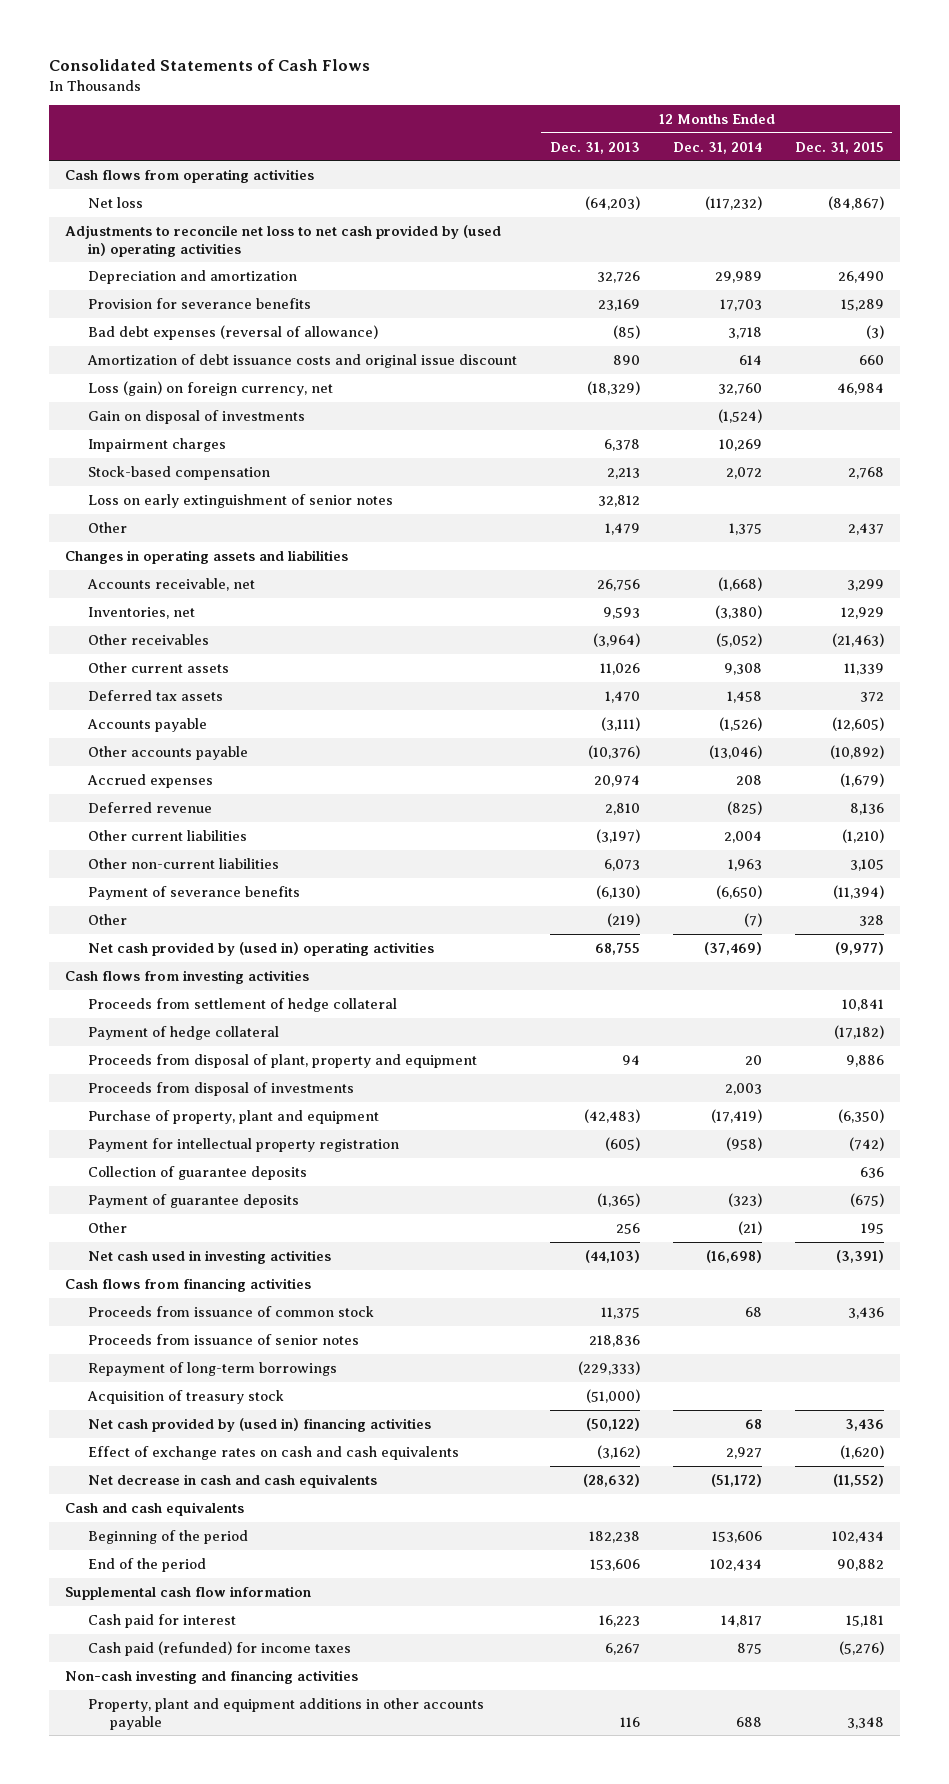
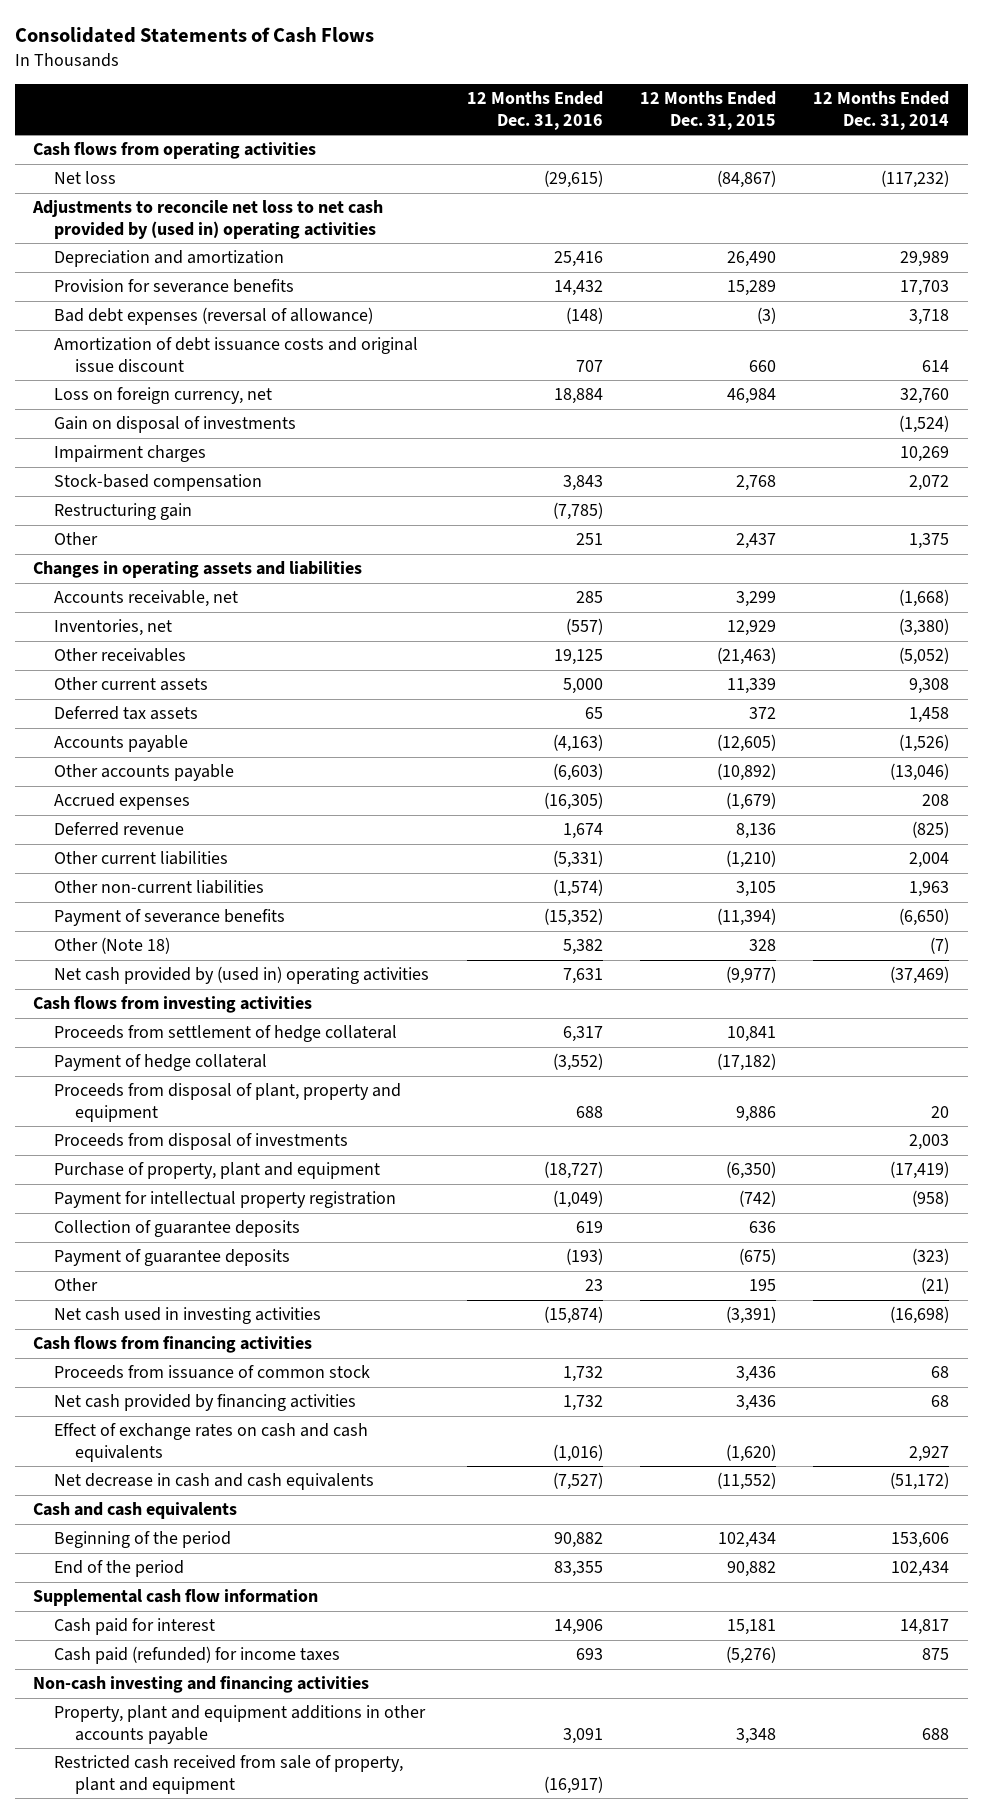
[549,141,640,154] Dec. 31, 2013 -> none
none -> [466,91,603,130] 12 Months Ended Dec. 31, 2016
[87,380,333,396] Loss (gain) on foreign currency, net -> [54,387,273,405] Loss on foreign currency, net
[87,493,393,508] Loss on early extinguishment of senior notes -> none
none -> [54,503,193,521] Restructuring gain
[87,913,127,925] Other -> [54,937,171,955] Other (Note 18)
[87,1333,359,1345] Proceeds from issuance of senior notes -> none
[87,1361,337,1376] Repayment of long-term borrowings -> none
[86,1389,284,1404] Acquisition of treasury stock -> none
[87,1417,431,1432] Net cash provided by (used in) financing activities -> [54,1394,357,1412] Net cash provided by financing activities
none -> [54,1755,404,1794] Restricted cash received from sale of property, plant and equipment

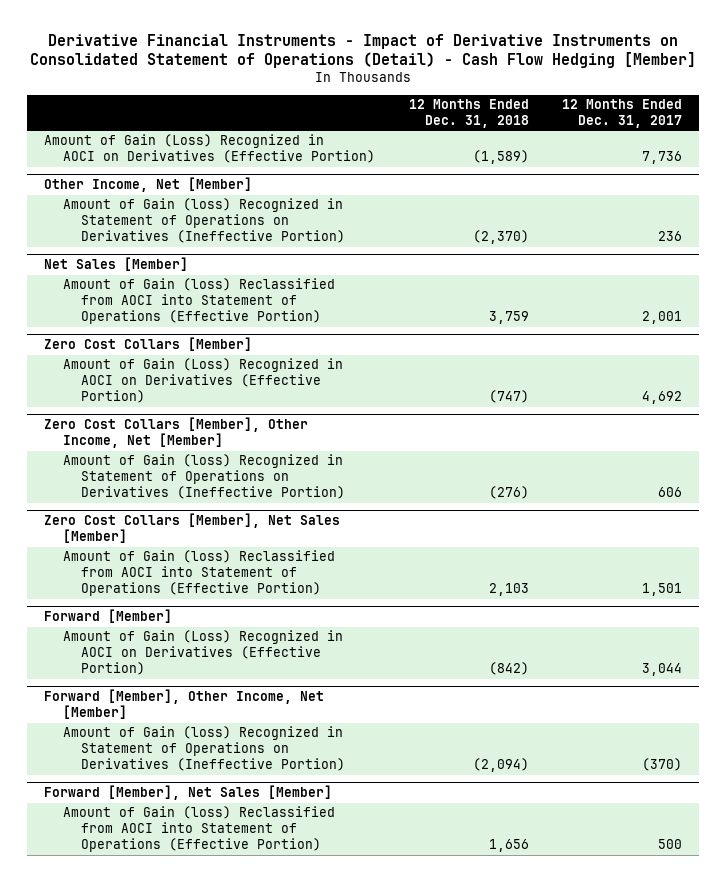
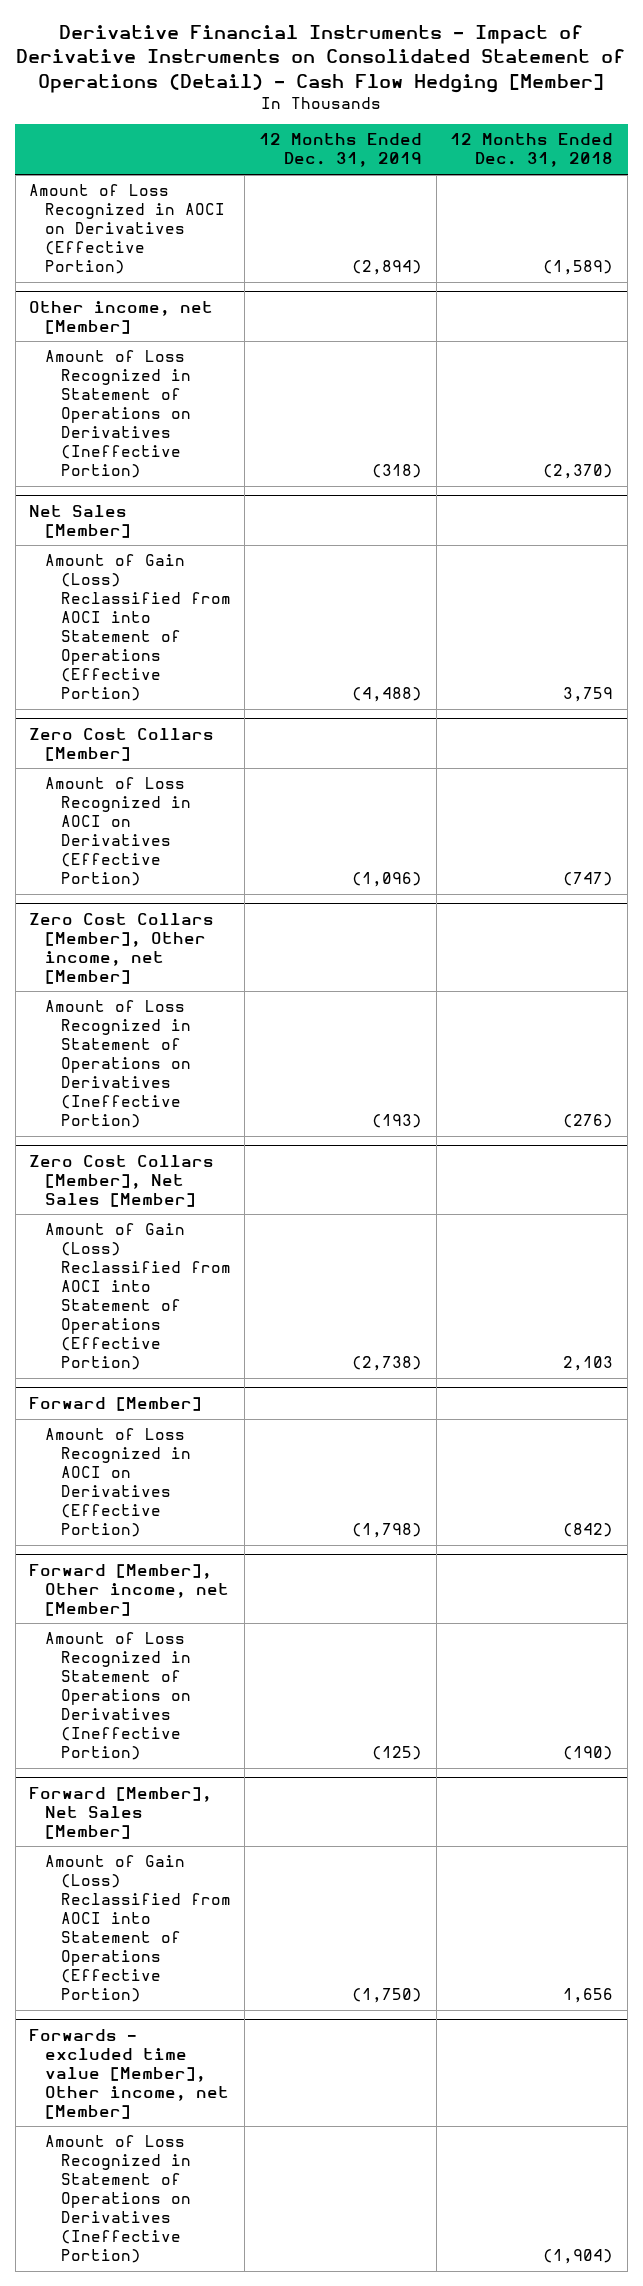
[562,99,683,128] 12 Months Ended Dec. 31, 2017 -> none
none -> [258,133,422,168] 12 Months Ended Dec. 31, 2019
[43,134,375,164] Amount of Gain (Loss) Recognized in AOCI on Derivatives (Effective Portion) -> [29,184,226,275] Amount of Loss Recognized in AOCI on Derivatives (Effective Portion)
[43,177,252,193] Other Income, Net [Member] -> [29,300,214,334] Other income, net [Member]
[62,198,346,244] Amount of Gain (loss) Recognized in Statement of Operations on Derivatives (Ineffective Portion) -> [45,350,191,479] Amount of Loss Recognized in Statement of Operations on Derivatives (Ineffective Portion)
[62,278,335,325] Amount of Gain (loss) Reclassified from AOCI into Statement of Operations (Effective Portion) -> [45,554,231,702] Amount of Gain (Loss) Reclassified from AOCI into Statement of Operations (Effective Portion)
[62,358,343,404] Amount of Gain (Loss) Recognized in AOCI on Derivatives (Effective Portion) -> [45,777,191,887] Amount of Loss Recognized in AOCI on Derivatives (Effective Portion)
[43,417,308,449] Zero Cost Collars [Member], Other Income, Net [Member] -> [29,912,215,984] Zero Cost Collars [Member], Other income, net [Member]
[62,454,346,500] Amount of Gain (loss) Recognized in Statement of Operations on Derivatives (Ineffective Portion) -> [45,1000,191,1129] Amount of Loss Recognized in Statement of Operations on Derivatives (Ineffective Portion)
[62,550,335,597] Amount of Gain (loss) Reclassified from AOCI into Statement of Operations (Effective Portion) -> [45,1223,231,1371] Amount of Gain (Loss) Reclassified from AOCI into Statement of Operations (Effective Portion)
[62,630,343,676] Amount of Gain (Loss) Recognized in AOCI on Derivatives (Effective Portion) -> [45,1428,191,1538] Amount of Loss Recognized in AOCI on Derivatives (Effective Portion)
[43,689,324,720] Forward [Member], Other Income, Net [Member] -> [29,1563,230,1616] Forward [Member], Other income, net [Member]
[62,726,346,772] Amount of Gain (loss) Recognized in Statement of Operations on Derivatives (Ineffective Portion) -> [45,1632,191,1761] Amount of Loss Recognized in Statement of Operations on Derivatives (Ineffective Portion)
[472,758,529,773] (2,094) -> [563,1746,614,1761] (190)
[62,806,335,853] Amount of Gain (loss) Reclassified from AOCI into Statement of Operations (Effective Portion) -> [45,1855,231,2003] Amount of Gain (Loss) Reclassified from AOCI into Statement of Operations (Effective Portion)
none -> [29,2028,230,2119] Forwards - excluded time value [Member], Other income, net [Member]
none -> [45,2135,191,2264] Amount of Loss Recognized in Statement of Operations on Derivatives (Ineffective Portion)

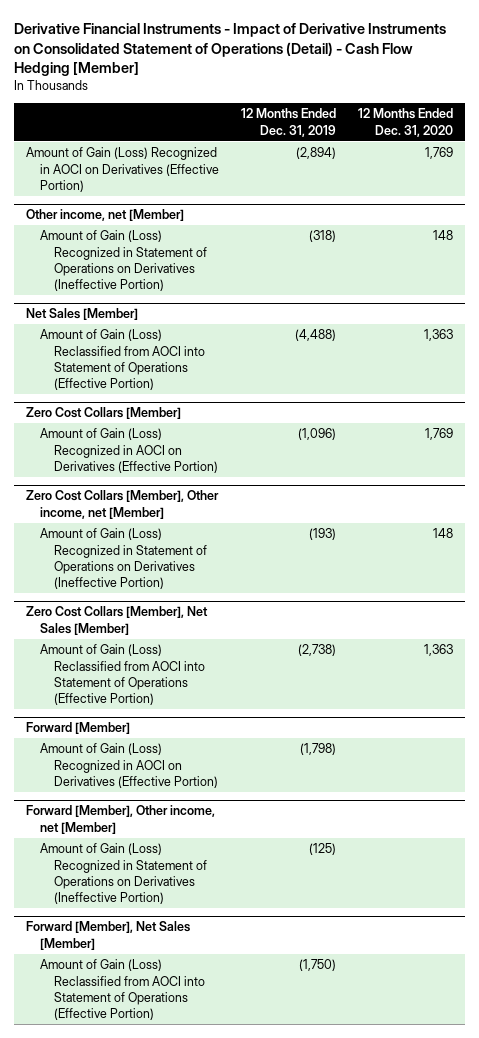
[450,133,614,168] 12 Months Ended Dec. 31, 2018 -> none
none -> [358,108,454,137] 12 Months Ended Dec. 31, 2020
[29,184,226,275] Amount of Loss Recognized in AOCI on Derivatives (Effective Portion) -> [25,147,219,192] Amount of Gain (Loss) Recognized in AOCI on Derivatives (Effective Portion)
[45,350,191,479] Amount of Loss Recognized in Statement of Operations on Derivatives (Ineffective Portion) -> [39,230,208,291] Amount of Gain (Loss) Recognized in Statement of Operations on Derivatives (Ineffective Portion)
[45,777,191,887] Amount of Loss Recognized in AOCI on Derivatives (Effective Portion) -> [39,428,219,473] Amount of Gain (Loss) Recognized in AOCI on Derivatives (Effective Portion)
[45,1000,191,1129] Amount of Loss Recognized in Statement of Operations on Derivatives (Ineffective Portion) -> [39,528,208,589] Amount of Gain (Loss) Recognized in Statement of Operations on Derivatives (Ineffective Portion)
[45,1428,191,1538] Amount of Loss Recognized in AOCI on Derivatives (Effective Portion) -> [39,743,219,788] Amount of Gain (Loss) Recognized in AOCI on Derivatives (Effective Portion)
[45,1632,191,1761] Amount of Loss Recognized in Statement of Operations on Derivatives (Ineffective Portion) -> [39,843,208,904] Amount of Gain (Loss) Recognized in Statement of Operations on Derivatives (Ineffective Portion)
[29,2028,230,2119] Forwards - excluded time value [Member], Other income, net [Member] -> none
[45,2135,191,2264] Amount of Loss Recognized in Statement of Operations on Derivatives (Ineffective Portion) -> none

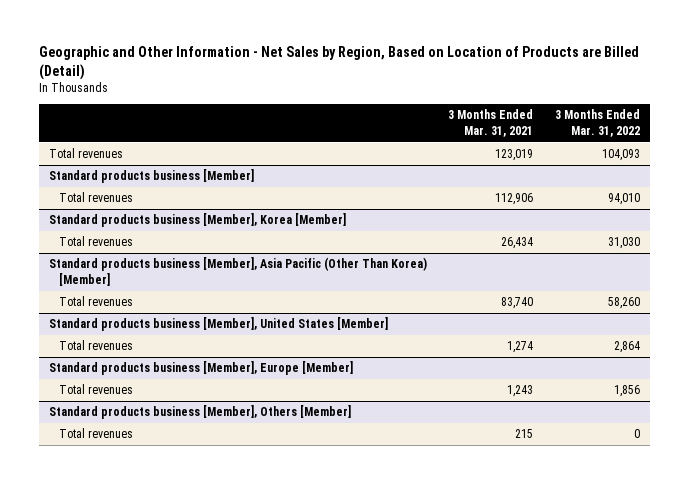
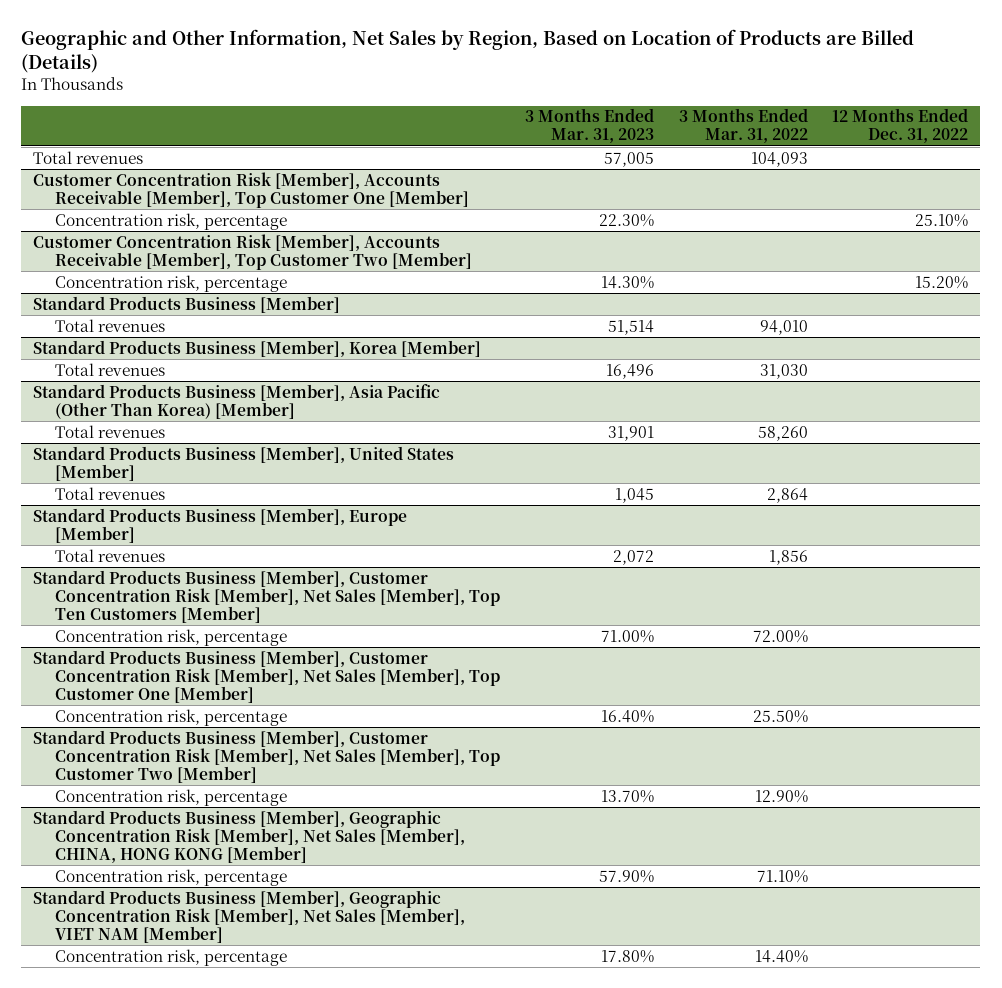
[38,46,639,80] Geographic and Other Information - Net Sales by Region, Based on Location of Products are Billed (Detail) -> [21,29,915,74] Geographic and Other Information, Net Sales by Region, Based on Location of Products are Billed (Details)
[448,109,534,137] 3 Months Ended Mar. 31, 2021 -> none
none -> [525,108,655,144] 3 Months Ended Mar. 31, 2023
none -> [832,108,969,144] 12 Months Ended Dec. 31, 2022
none -> [33,171,470,208] Customer Concentration Risk [Member], Accounts Receivable [Member], Top Customer One [Member]
none -> [55,212,288,230] Concentration risk, percentage
none -> [33,233,473,270] Customer Concentration Risk [Member], Accounts Receivable [Member], Top Customer Two [Member]
none -> [55,274,288,292] Concentration risk, percentage
[49,169,255,184] Standard products business [Member] -> [33,295,341,313] Standard Products Business [Member]
[49,213,347,228] Standard products business [Member], Korea [Member] -> [33,339,482,357] Standard Products Business [Member], Korea [Member]
[49,257,428,286] Standard products business [Member], Asia Pacific (Other Than Korea) [Member] -> [33,383,441,419] Standard Products Business [Member], Asia Pacific (Other Than Korea) [Member]
[49,317,389,332] Standard products business [Member], United States [Member] -> [33,445,455,481] Standard Products Business [Member], United States [Member]
[49,361,354,376] Standard products business [Member], Europe [Member] -> [33,507,408,543] Standard Products Business [Member], Europe [Member]
[49,405,352,420] Standard products business [Member], Others [Member] -> none
[58,428,133,439] Total revenues -> none
none -> [33,569,501,623] Standard Products Business [Member], Customer Concentration Risk [Member], Net Sales [Member], Top Ten Customers [Member]
none -> [55,628,288,646] Concentration risk, percentage
none -> [33,649,501,703] Standard Products Business [Member], Customer Concentration Risk [Member], Net Sales [Member], Top Customer One [Member]
none -> [55,708,288,726] Concentration risk, percentage
none -> [33,729,501,783] Standard Products Business [Member], Customer Concentration Risk [Member], Net Sales [Member], Top Customer Two [Member]
none -> [55,788,288,806] Concentration risk, percentage
none -> [33,809,466,863] Standard Products Business [Member], Geographic Concentration Risk [Member], Net Sales [Member], CHINA, HONG KONG [Member]
none -> [55,868,288,886] Concentration risk, percentage
none -> [33,889,466,943] Standard Products Business [Member], Geographic Concentration Risk [Member], Net Sales [Member], VIET NAM [Member]
none -> [55,948,288,966] Concentration risk, percentage

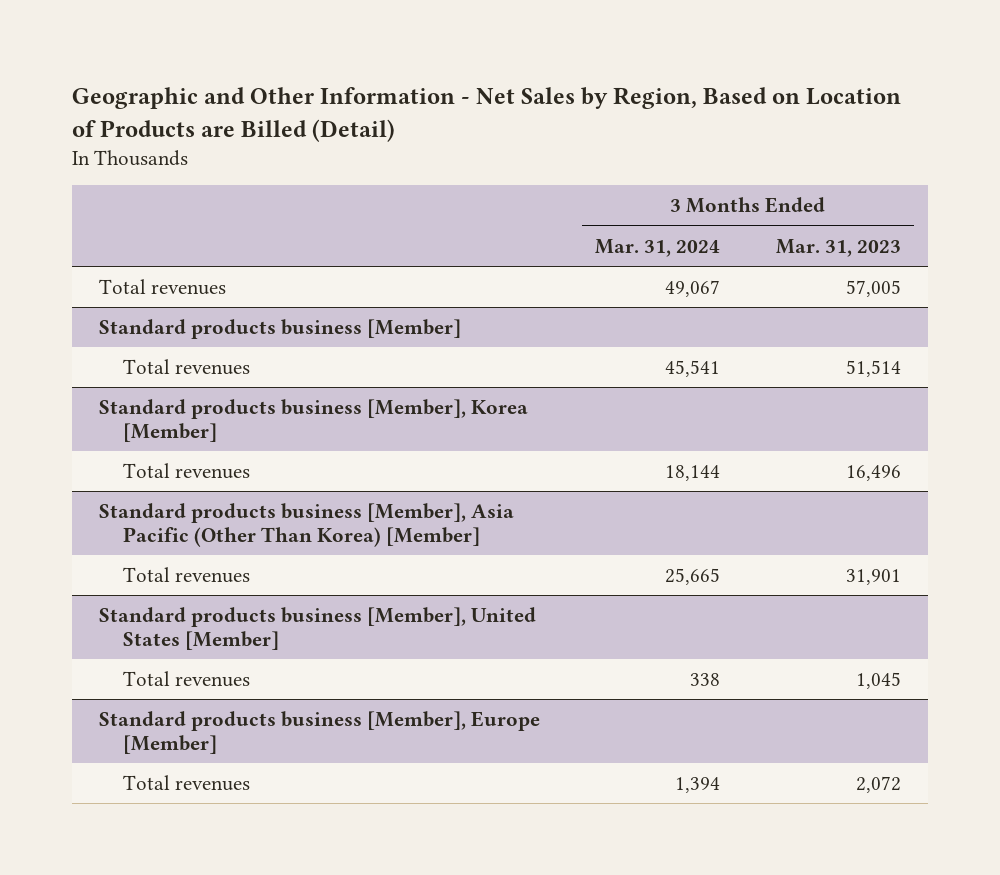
[21,29,915,74] Geographic and Other Information, Net Sales by Region, Based on Location of Products are Billed (Details) -> [71,87,901,142] Geographic and Other Information - Net Sales by Region, Based on Location of Products are Billed (Detail)
[678,108,808,144] 3 Months Ended Mar. 31, 2022 -> none
[832,108,969,144] 12 Months Ended Dec. 31, 2022 -> none
none -> [595,238,721,257] Mar. 31, 2024
[33,171,470,208] Customer Concentration Risk [Member], Accounts Receivable [Member], Top Customer One [Member] -> none
[55,212,288,230] Concentration risk, percentage -> none
[33,233,473,270] Customer Concentration Risk [Member], Accounts Receivable [Member], Top Customer Two [Member] -> none
[55,274,288,292] Concentration risk, percentage -> none
[33,295,341,313] Standard Products Business [Member] -> [99,319,462,340] Standard products business [Member]
[33,339,482,357] Standard Products Business [Member], Korea [Member] -> [99,399,529,442] Standard products business [Member], Korea [Member]
[33,383,441,419] Standard Products Business [Member], Asia Pacific (Other Than Korea) [Member] -> [99,503,515,547] Standard products business [Member], Asia Pacific (Other Than Korea) [Member]
[33,445,455,481] Standard Products Business [Member], United States [Member] -> [99,607,537,650] Standard products business [Member], United States [Member]
[33,507,408,543] Standard Products Business [Member], Europe [Member] -> [99,711,541,754] Standard products business [Member], Europe [Member]
[33,569,501,623] Standard Products Business [Member], Customer Concentration Risk [Member], Net Sales [Member], Top Ten Customers [Member] -> none
[55,628,288,646] Concentration risk, percentage -> none
[33,649,501,703] Standard Products Business [Member], Customer Concentration Risk [Member], Net Sales [Member], Top Customer One [Member] -> none
[55,708,288,726] Concentration risk, percentage -> none
[33,729,501,783] Standard Products Business [Member], Customer Concentration Risk [Member], Net Sales [Member], Top Customer Two [Member] -> none
[55,788,288,806] Concentration risk, percentage -> none
[33,809,466,863] Standard Products Business [Member], Geographic Concentration Risk [Member], Net Sales [Member], CHINA, HONG KONG [Member] -> none
[55,868,288,886] Concentration risk, percentage -> none
[33,889,466,943] Standard Products Business [Member], Geographic Concentration Risk [Member], Net Sales [Member], VIET NAM [Member] -> none
[55,948,288,966] Concentration risk, percentage -> none

